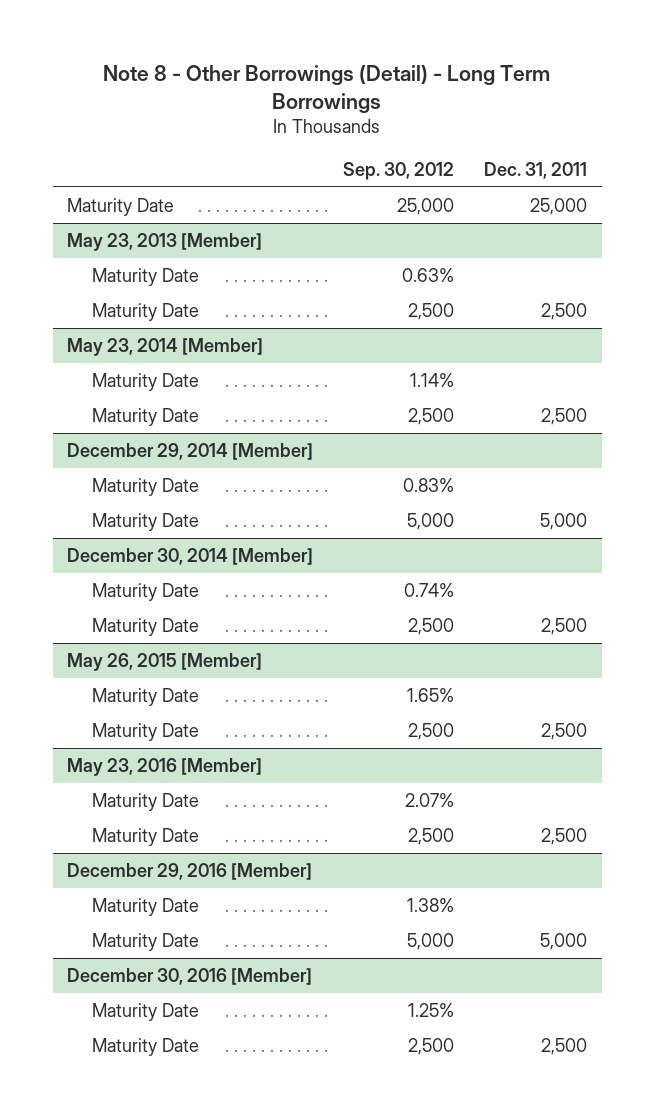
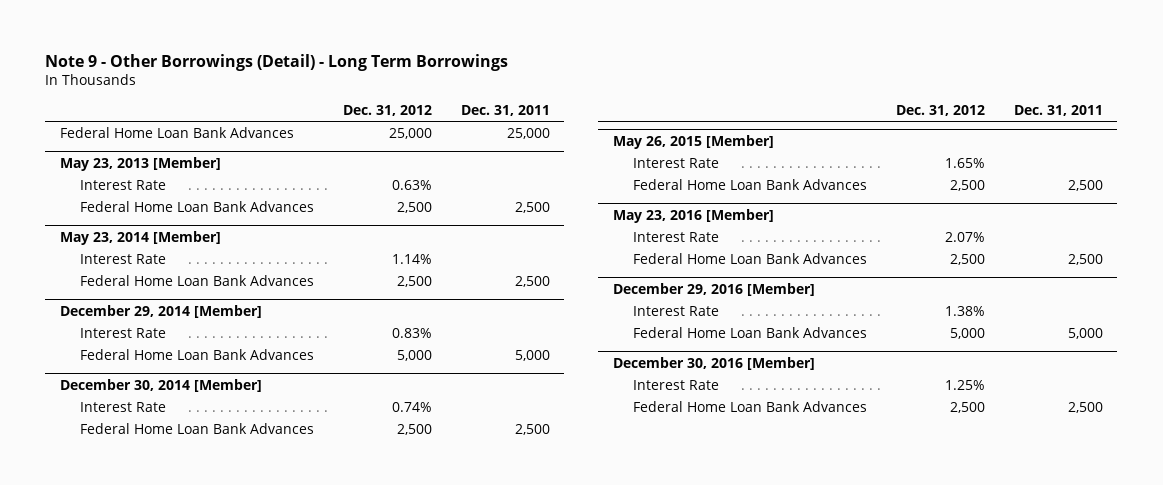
[103,63,551,113] Note 8 - Other Borrowings (Detail) - Long Term Borrowings -> [45,53,509,71] Note 9 - Other Borrowings (Detail) - Long Term Borrowings
[343,161,455,180] Sep. 30, 2012 -> none
none -> [342,104,432,116] Dec. 31, 2012
[67,198,175,217] Maturity Date -> [59,126,294,138] Federal Home Loan Bank Advances
[91,268,199,287] Maturity Date -> [79,179,166,190] Interest Rate
[91,303,199,322] Maturity Date -> [79,200,314,212] Federal Home Loan Bank Advances
[91,373,199,392] Maturity Date -> [79,253,166,264] Interest Rate
[91,408,199,427] Maturity Date -> [79,274,314,286] Federal Home Loan Bank Advances
[91,478,199,497] Maturity Date -> [79,327,166,338] Interest Rate
[91,513,199,532] Maturity Date -> [79,348,314,360] Federal Home Loan Bank Advances
[91,583,199,602] Maturity Date -> [79,401,166,412] Interest Rate
[91,618,199,637] Maturity Date -> [79,422,314,434] Federal Home Loan Bank Advances
[91,688,199,707] Maturity Date -> [632,157,719,168] Interest Rate
[91,723,199,742] Maturity Date -> [632,178,867,190] Federal Home Loan Bank Advances
[91,793,199,812] Maturity Date -> [632,231,719,242] Interest Rate
[91,828,199,847] Maturity Date -> [632,252,867,264] Federal Home Loan Bank Advances
[91,898,199,917] Maturity Date -> [632,305,719,316] Interest Rate
[91,933,199,952] Maturity Date -> [632,326,867,338] Federal Home Loan Bank Advances
[91,1003,199,1022] Maturity Date -> [632,379,719,390] Interest Rate
[91,1038,199,1057] Maturity Date -> [632,400,867,412] Federal Home Loan Bank Advances

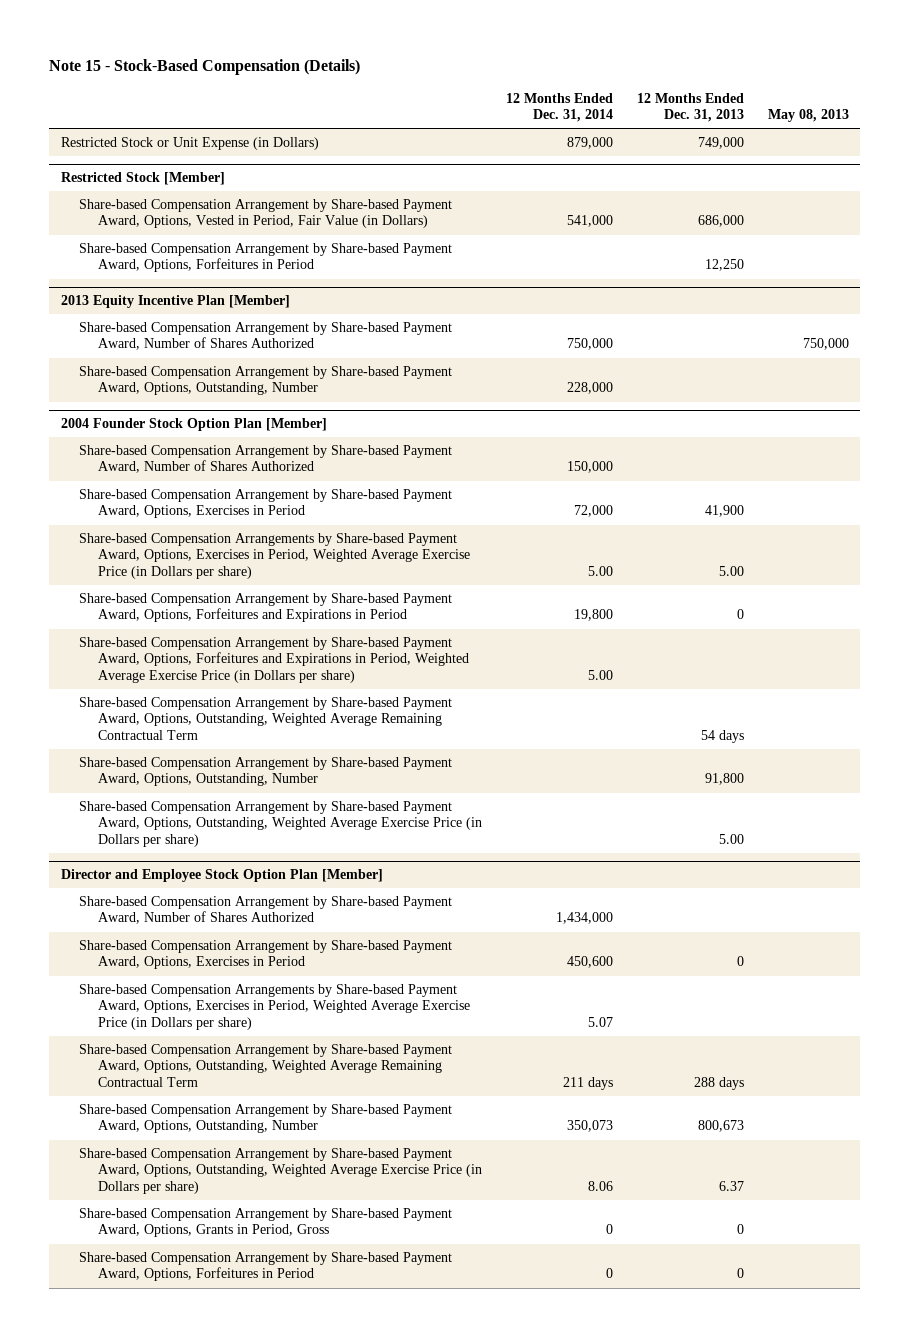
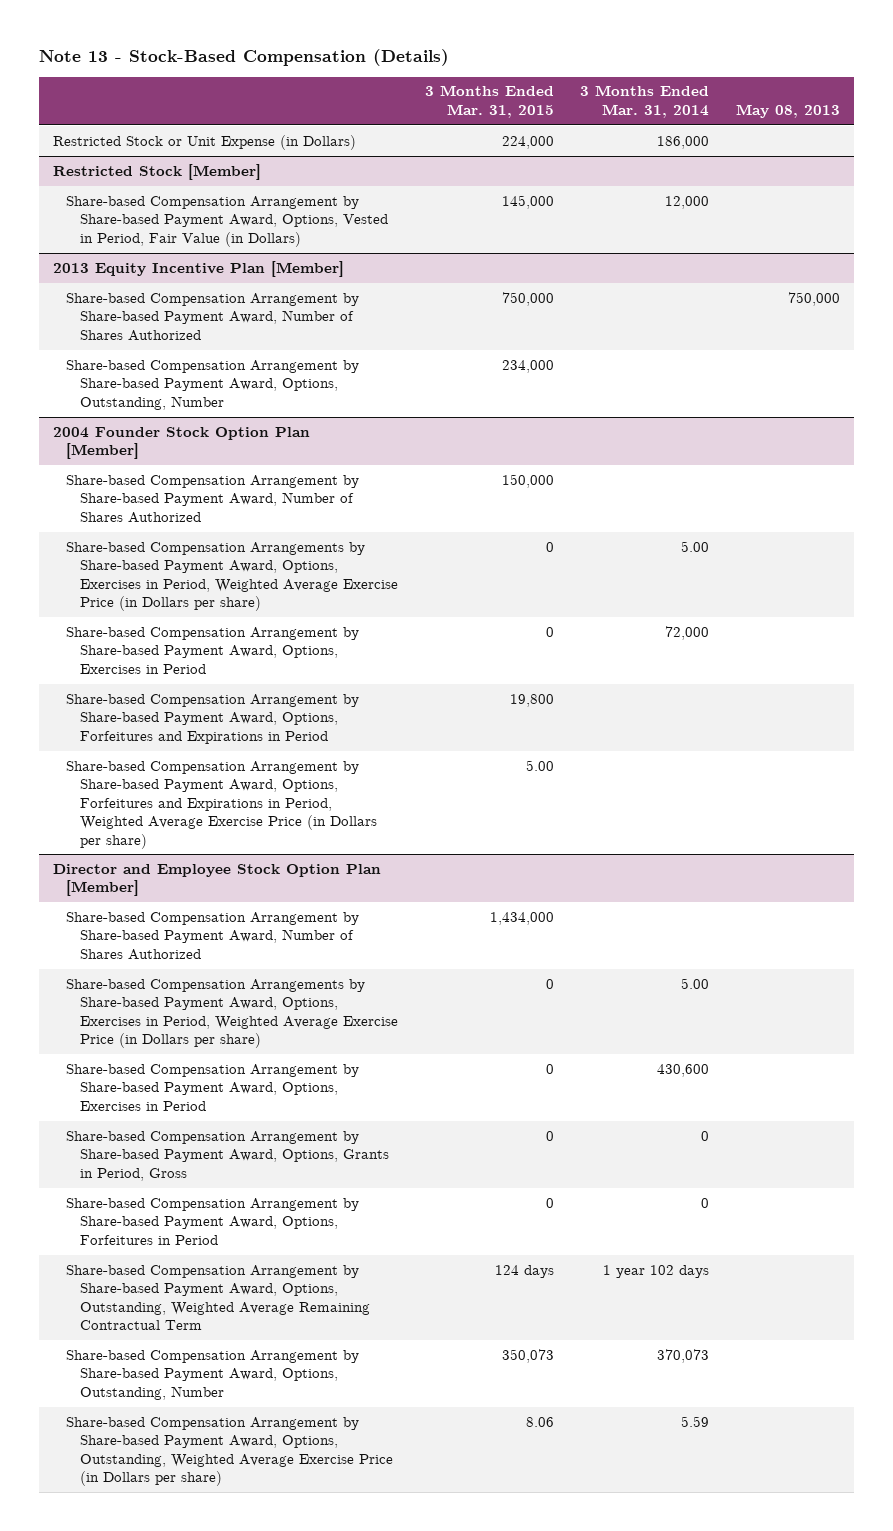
[48,58,360,75] Note 15 - Stock-Based Compensation (Details) -> [39,48,450,66] Note 13 - Stock-Based Compensation (Details)
[505,92,613,123] 12 Months Ended Dec. 31, 2014 -> none
[636,92,744,123] 12 Months Ended Dec. 31, 2013 -> none
none -> [424,85,554,118] 3 Months Ended Mar. 31, 2015
none -> [580,85,710,118] 3 Months Ended Mar. 31, 2014
[79,243,453,273] Share-based Compensation Arrangement by Share-based Payment Award, Options, Forfeitures in Period -> none
[79,489,453,519] Share-based Compensation Arrangement by Share-based Payment Award, Options, Exercises in Period -> [66,626,360,674] Share-based Compensation Arrangement by Share-based Payment Award, Options, Exercises in Period
[79,697,453,740] Share-based Compensation Arrangement by Share-based Payment Award, Options, Outstanding, Weighted Average Remaining Contractual Term -> none
[79,757,453,787] Share-based Compensation Arrangement by Share-based Payment Award, Options, Outstanding, Number -> none
[79,801,482,847] Share-based Compensation Arrangement by Share-based Payment Award, Options, Outstanding, Weighted Average Exercise Price (in Dollars per share) -> none
[79,940,453,970] Share-based Compensation Arrangement by Share-based Payment Award, Options, Exercises in Period -> [66,1063,360,1111] Share-based Compensation Arrangement by Share-based Payment Award, Options, Exercises in Period
[79,1208,453,1238] Share-based Compensation Arrangement by Share-based Payment Award, Options, Grants in Period, Gross -> [66,1130,389,1181] Share-based Compensation Arrangement by Share-based Payment Award, Options, Grants in Period, Gross
[79,1252,453,1282] Share-based Compensation Arrangement by Share-based Payment Award, Options, Forfeitures in Period -> [66,1197,360,1245] Share-based Compensation Arrangement by Share-based Payment Award, Options, Forfeitures in Period

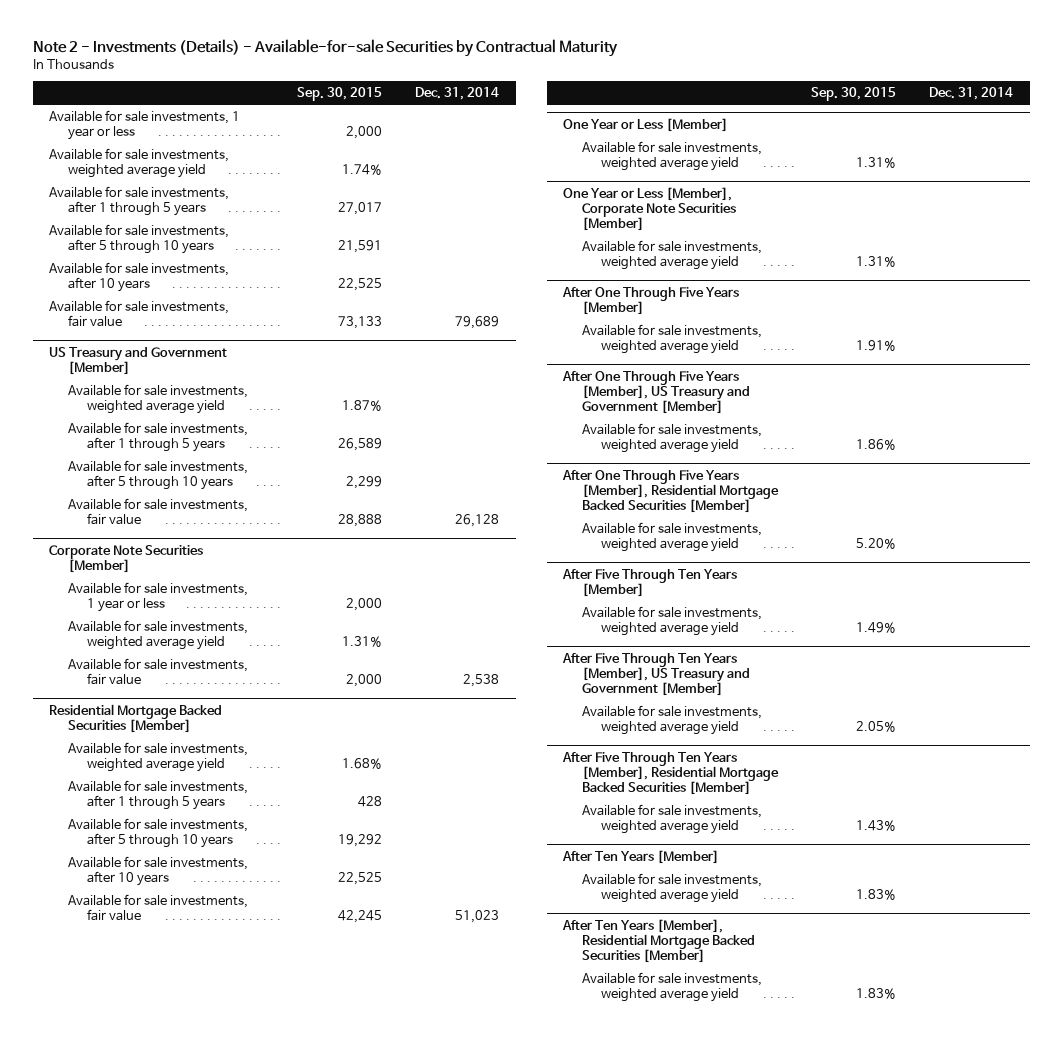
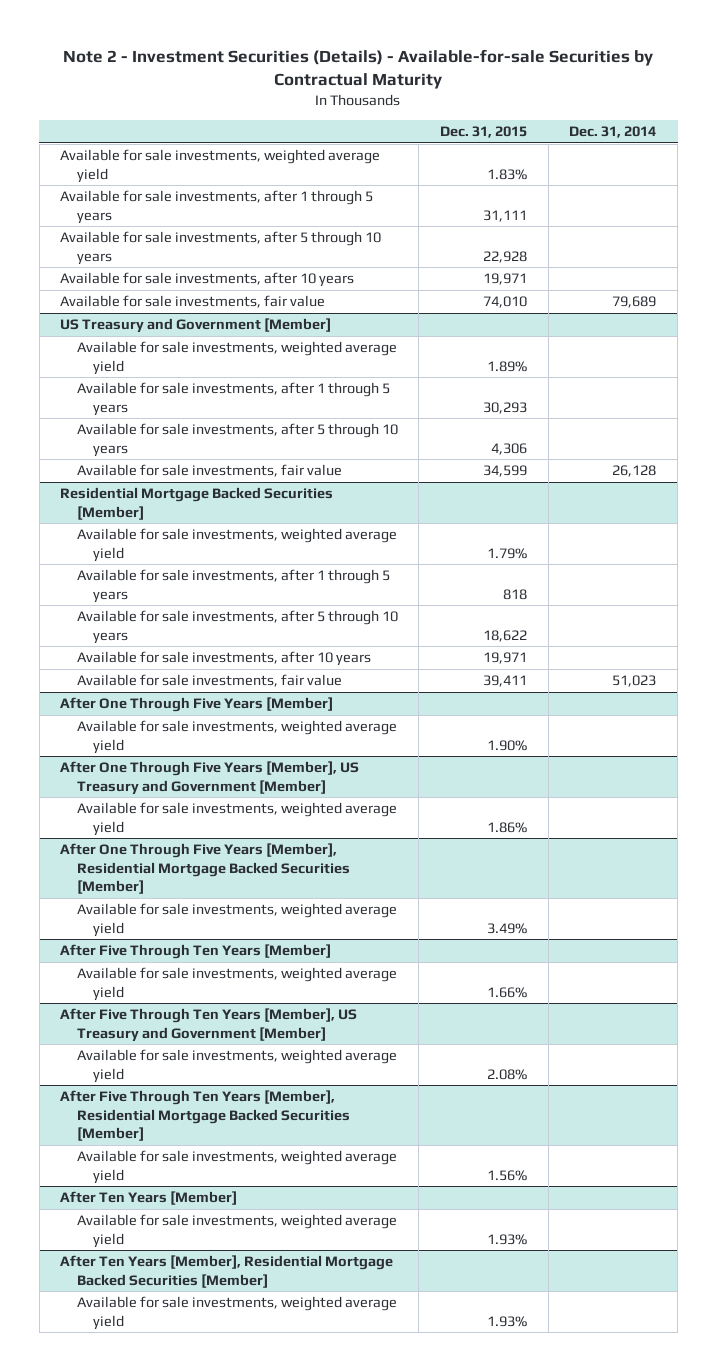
[32,38,618,57] Note 2 - Investments (Details) - Available-for-sale Securities by Contractual Maturity -> [63,49,654,90] Note 2 - Investment Securities (Details) - Available-for-sale Securities by Contractual Maturity
[297,87,383,102] Sep. 30, 2015 -> none
none -> [440,125,528,138] Dec. 31, 2015
[49,110,241,141] Available for sale investments, 1 year or less -> none
[49,544,204,573] Corporate Note Securities [Member] -> none
[68,582,249,613] Available for sale investments, 1 year or less -> none
[68,620,249,651] Available for sale investments, weighted average yield -> none
[68,658,249,686] Available for sale investments, fair value -> none
[563,117,729,132] One Year or Less [Member] -> none
[582,141,763,172] Available for sale investments, weighted average yield -> none
[563,186,737,231] One Year or Less [Member], Corporate Note Securities [Member] -> none
[582,240,763,271] Available for sale investments, weighted average yield -> none

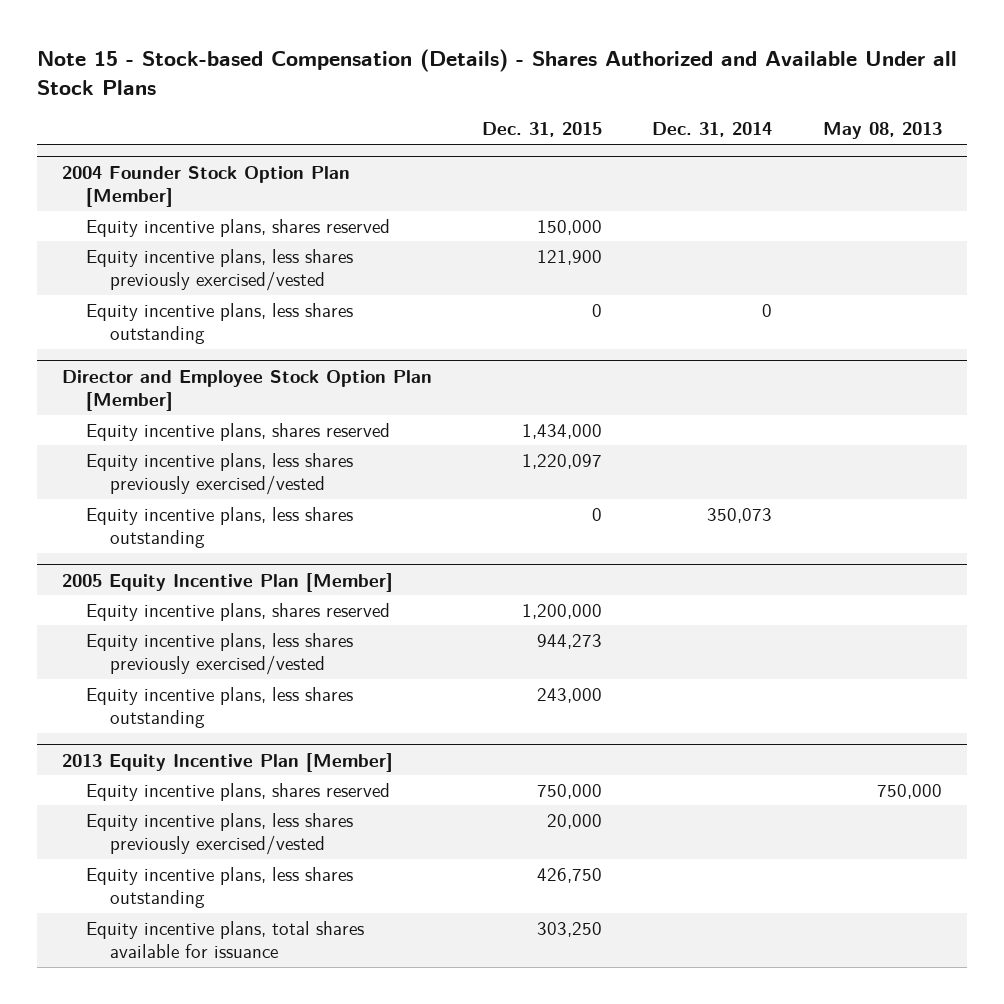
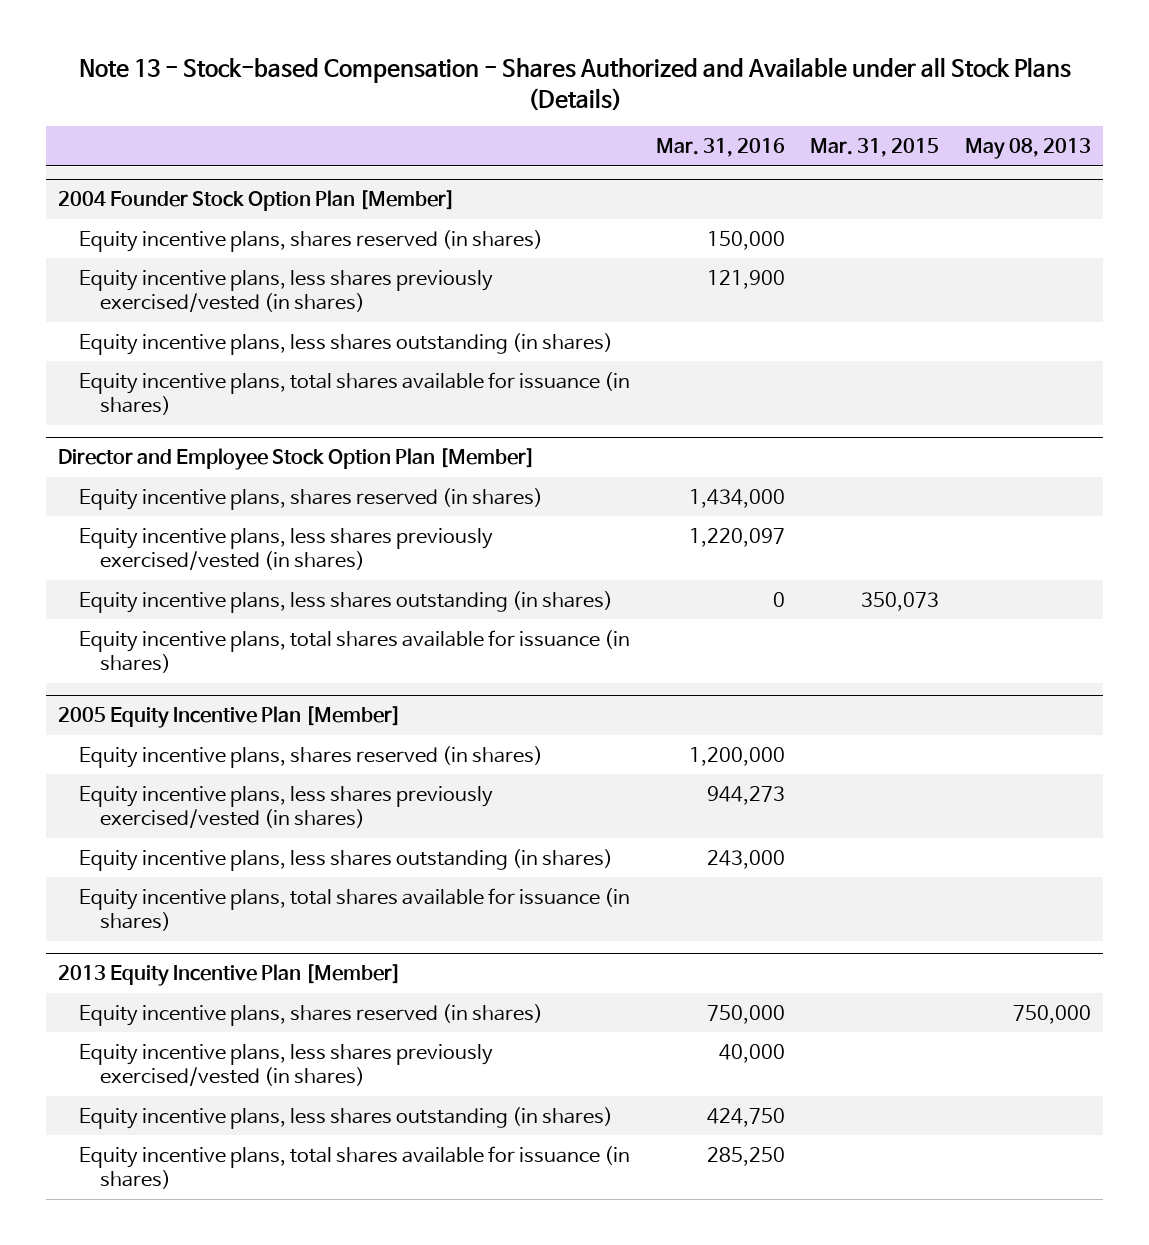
[37,49,958,96] Note 15 - Stock-based Compensation (Details) - Shares Authorized and Available Under all Stock Plans -> [78,57,1071,111] Note 13 - Stock-based Compensation - Shares Authorized and Available under all Stock Plans (Details)
[482,122,603,138] Dec. 31, 2015 -> none
[652,122,773,138] Dec. 31, 2014 -> none
none -> [655,138,785,158] Mar. 31, 2016
none -> [810,138,940,158] Mar. 31, 2015
[86,218,391,237] Equity incentive plans, shares reserved -> [79,229,544,252] Equity incentive plans, shares reserved (in shares)
[86,248,354,292] Equity incentive plans, less shares previously exercised/vested -> [79,269,494,313] Equity incentive plans, less shares previously exercised/vested (in shares)
[86,302,354,345] Equity incentive plans, less shares outstanding -> [79,332,614,355] Equity incentive plans, less shares outstanding (in shares)
none -> [79,371,631,416] Equity incentive plans, total shares available for issuance (in shares)
[86,422,391,441] Equity incentive plans, shares reserved -> [79,487,544,510] Equity incentive plans, shares reserved (in shares)
[86,452,354,496] Equity incentive plans, less shares previously exercised/vested -> [79,527,494,571] Equity incentive plans, less shares previously exercised/vested (in shares)
[86,506,354,549] Equity incentive plans, less shares outstanding -> [79,590,614,613] Equity incentive plans, less shares outstanding (in shares)
none -> [79,629,631,674] Equity incentive plans, total shares available for issuance (in shares)
[86,602,391,621] Equity incentive plans, shares reserved -> [79,745,544,768] Equity incentive plans, shares reserved (in shares)
[86,632,354,676] Equity incentive plans, less shares previously exercised/vested -> [79,785,494,829] Equity incentive plans, less shares previously exercised/vested (in shares)
[86,686,354,729] Equity incentive plans, less shares outstanding -> [79,848,614,871] Equity incentive plans, less shares outstanding (in shares)
none -> [79,887,631,932] Equity incentive plans, total shares available for issuance (in shares)
[86,782,391,801] Equity incentive plans, shares reserved -> [79,1003,544,1026] Equity incentive plans, shares reserved (in shares)
[86,812,354,856] Equity incentive plans, less shares previously exercised/vested -> [79,1043,494,1087] Equity incentive plans, less shares previously exercised/vested (in shares)
[86,866,354,909] Equity incentive plans, less shares outstanding -> [79,1106,614,1129] Equity incentive plans, less shares outstanding (in shares)
[86,920,365,959] Equity incentive plans, total shares available for issuance -> [79,1145,631,1190] Equity incentive plans, total shares available for issuance (in shares)

